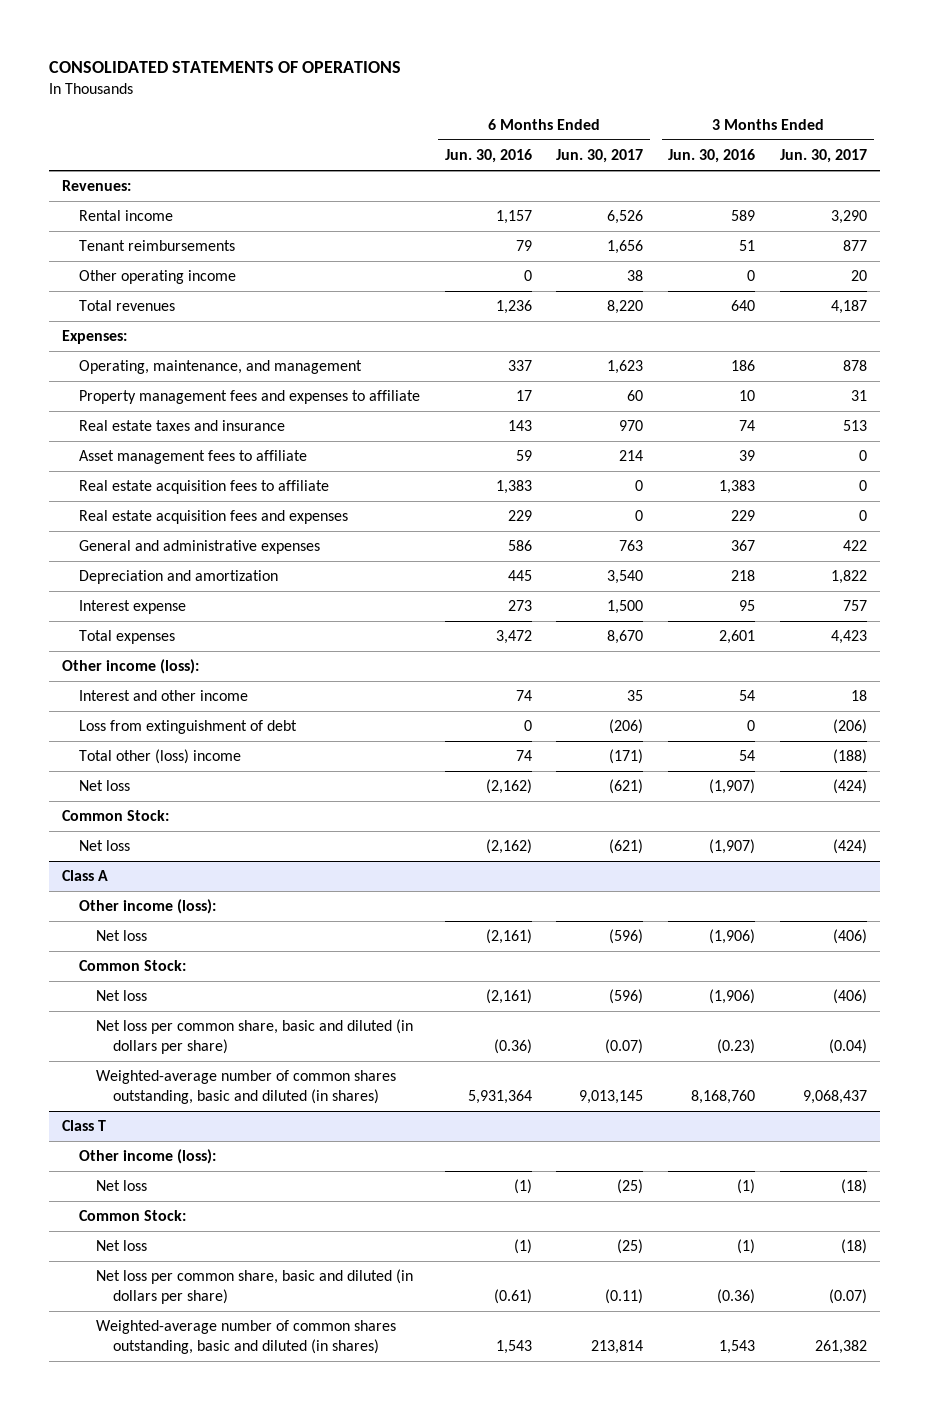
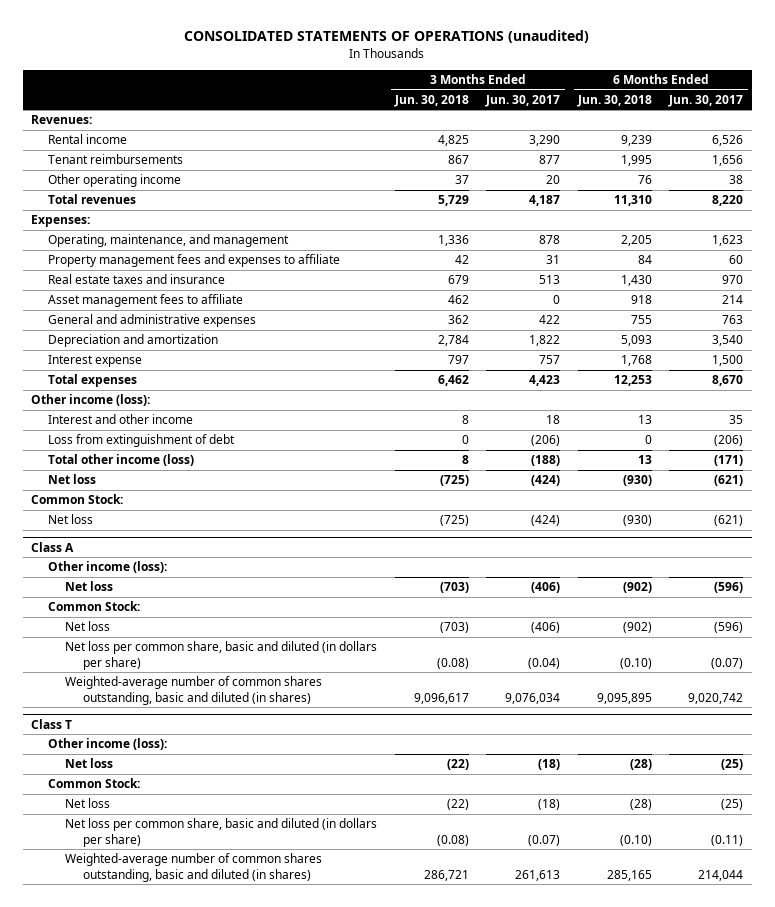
[49,61,402,74] CONSOLIDATED STATEMENTS OF OPERATIONS -> [184,30,590,44] CONSOLIDATED STATEMENTS OF OPERATIONS (unaudited)
[444,149,532,164] Jun. 30, 2016 -> none
[668,149,756,164] Jun. 30, 2016 -> none
none -> [393,95,469,108] Jun. 30, 2018
none -> [576,95,652,108] Jun. 30, 2018
[78,480,329,495] Real estate acquisition fees to affiliate -> none
[78,510,348,525] Real estate acquisition fees and expenses -> none
[78,749,241,765] Total other (loss) income -> [48,454,195,467] Total other income (loss)
[579,1089,644,1104] 9,013,145 -> [688,692,744,704] 9,020,742
[803,1089,868,1104] 9,068,437 -> [505,692,561,704] 9,076,034
[591,1339,644,1354] 213,814 -> [698,869,744,881] 214,044
[815,1339,868,1354] 261,382 -> [515,869,561,881] 261,613

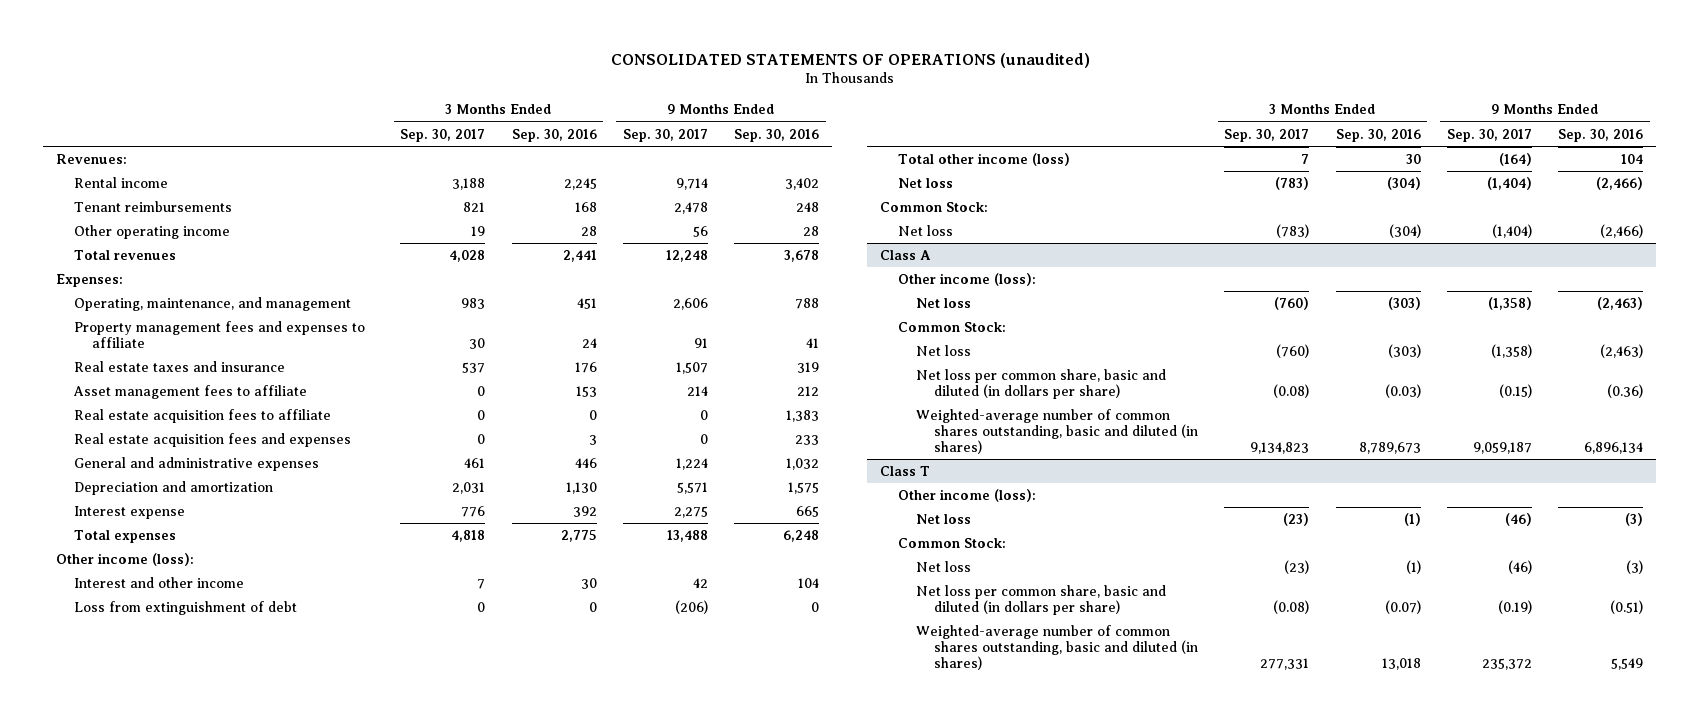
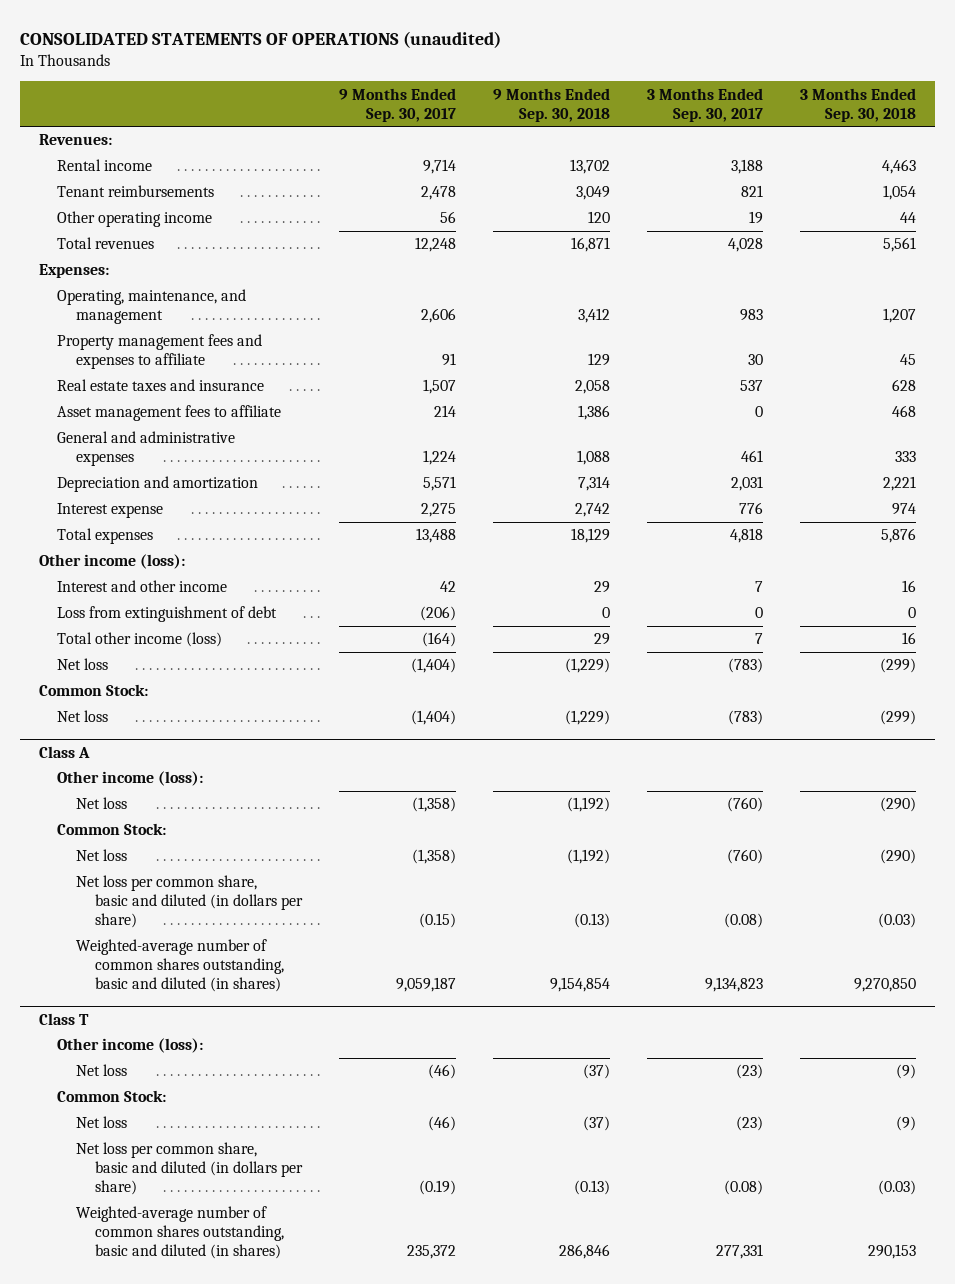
[511,128,597,142] Sep. 30, 2016 -> none
[734,128,820,142] Sep. 30, 2016 -> none
none -> [493,87,611,122] 9 Months Ended Sep. 30, 2018
none -> [800,87,917,122] 3 Months Ended Sep. 30, 2018
[74,408,332,423] Real estate acquisition fees to affiliate -> none
[74,432,352,447] Real estate acquisition fees and expenses -> none

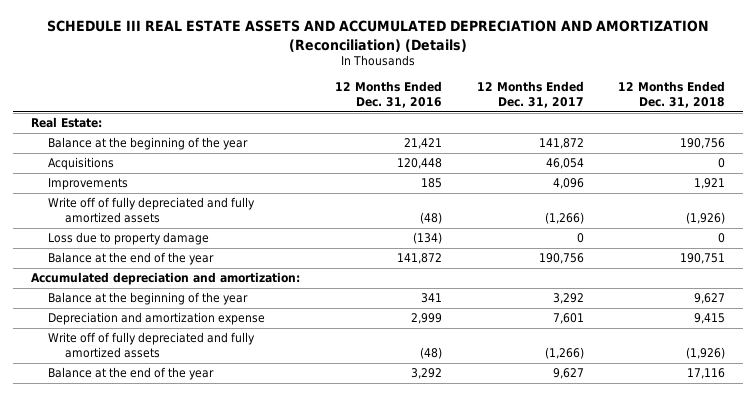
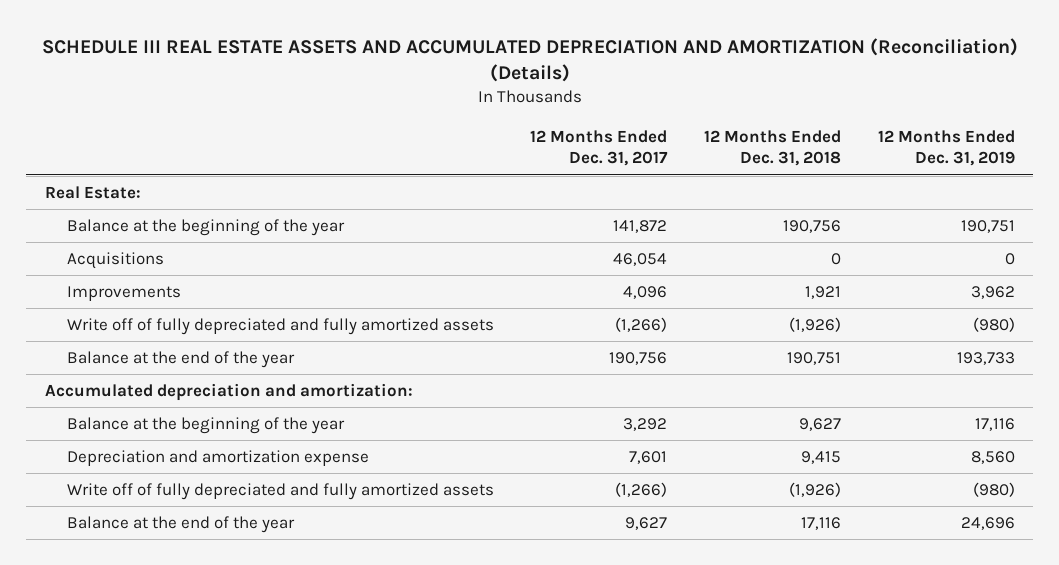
[334,81,442,109] 12 Months Ended Dec. 31, 2016 -> none
none -> [877,129,1015,167] 12 Months Ended Dec. 31, 2019
[47,232,209,246] Loss due to property damage -> none

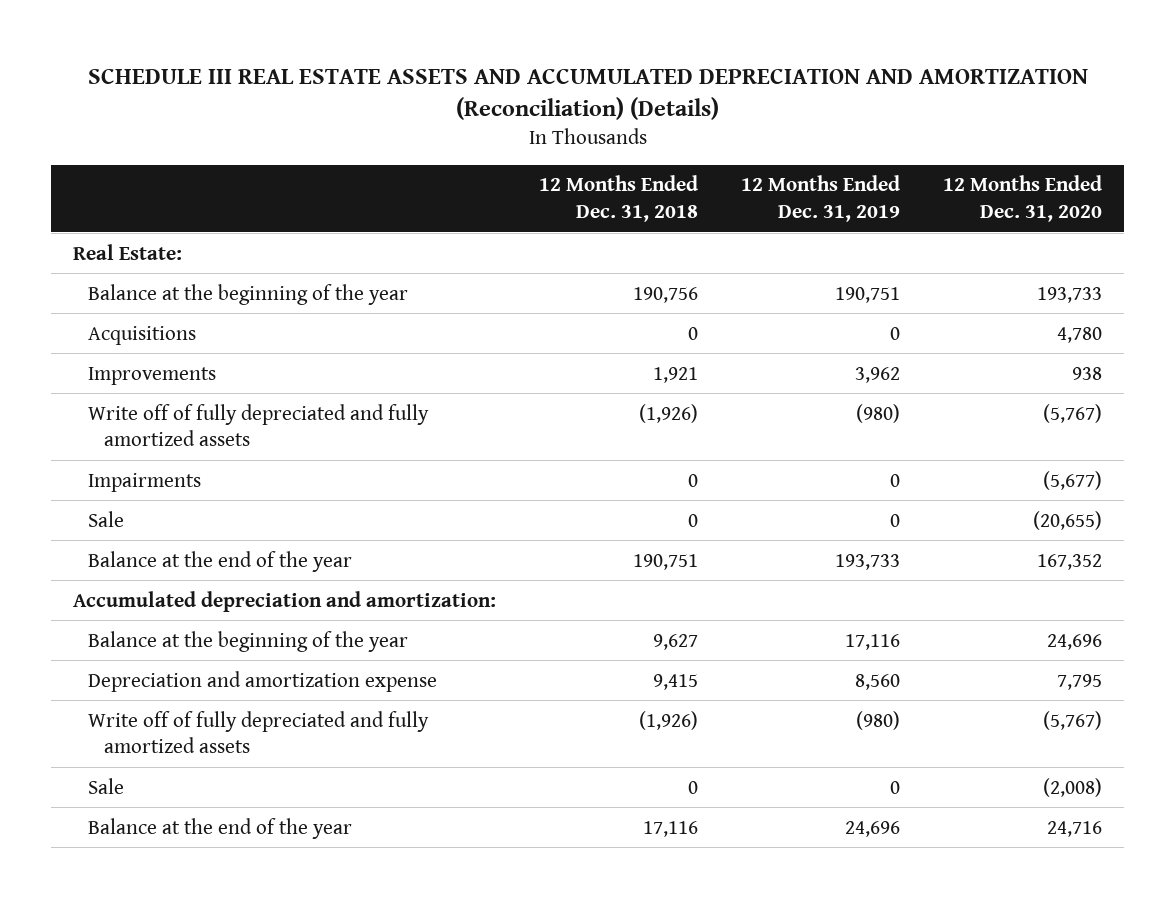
[530,129,669,167] 12 Months Ended Dec. 31, 2017 -> none
none -> [943,175,1103,222] 12 Months Ended Dec. 31, 2020
none -> [88,472,202,492] Impairments
none -> [88,510,125,527] Sale
none -> [88,777,125,794] Sale

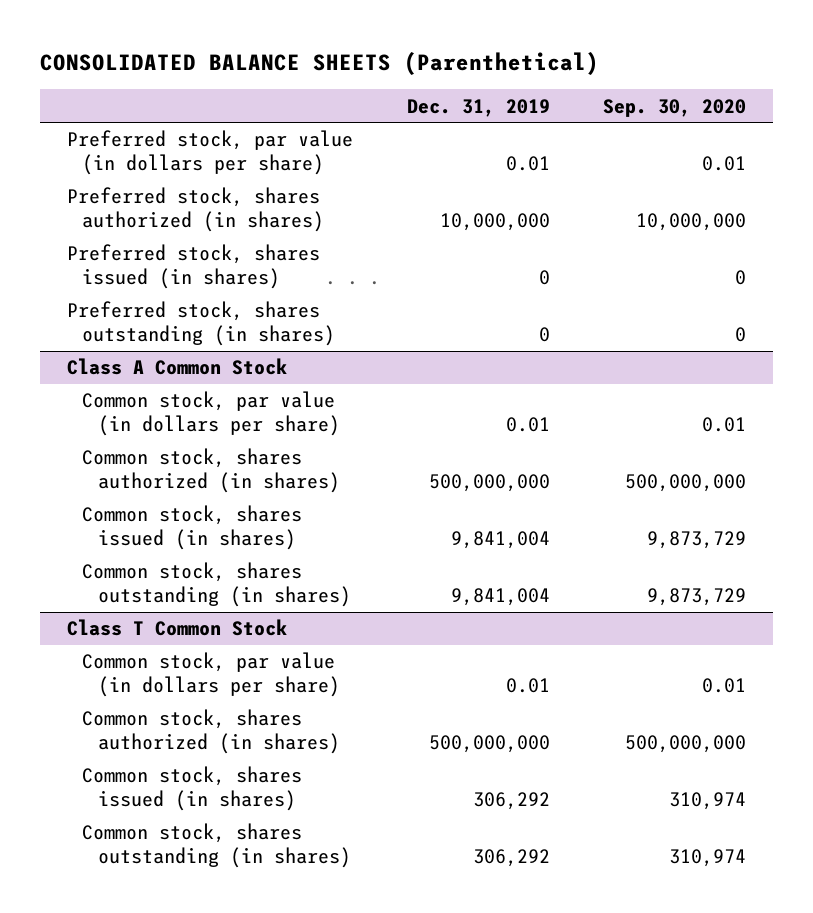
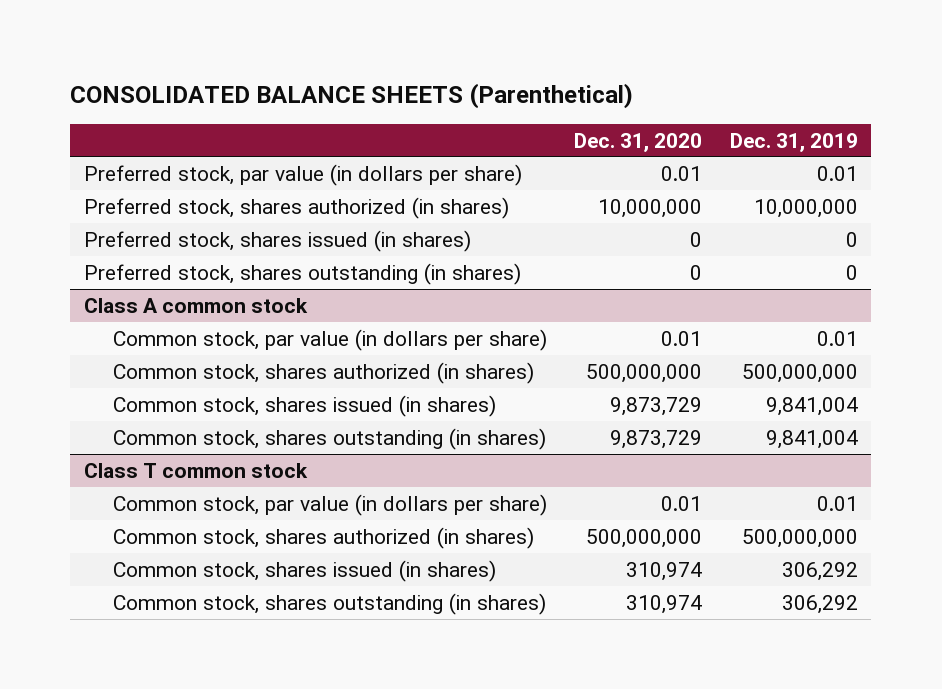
[603,98,747,117] Sep. 30, 2020 -> none
none -> [574,132,703,152] Dec. 31, 2020
[67,358,288,376] Class A Common Stock -> [83,297,308,313] Class A common stock
[67,619,288,637] Class T Common Stock -> [83,462,308,478] Class T common stock

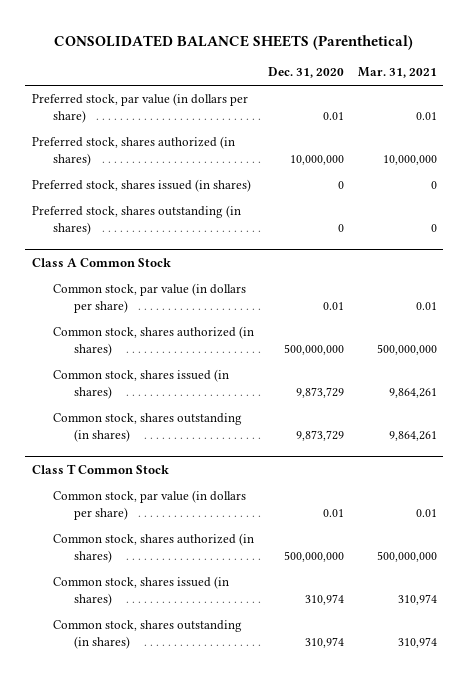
[729,132,858,152] Dec. 31, 2019 -> none
none -> [357,67,437,79] Mar. 31, 2021
[83,297,308,313] Class A common stock -> [32,257,172,267] Class A Common Stock
[83,462,308,478] Class T common stock -> [32,463,170,474] Class T Common Stock

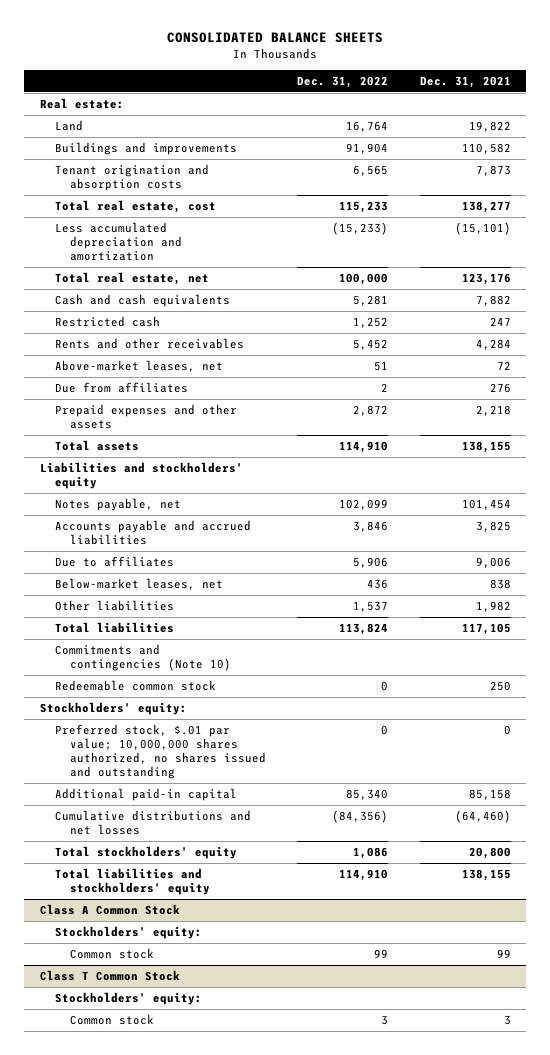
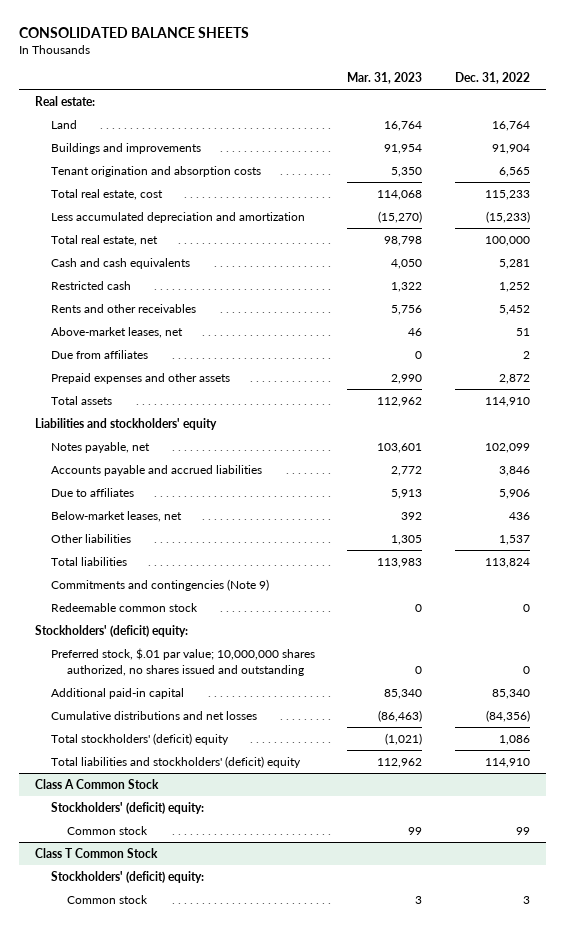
[419,75,511,88] Dec. 31, 2021 -> none
none -> [347,72,423,85] Mar. 31, 2023
[54,644,232,672] Commitments and contingencies (Note 10) -> [51,578,270,591] Commitments and contingencies (Note 9)
[39,702,187,716] Stockholders' equity: -> [35,624,189,637] Stockholders' (deficit) equity:
[54,846,237,860] Total stockholders' equity -> [51,732,230,745] Total stockholders' (deficit) equity
[54,868,211,896] Total liabilities and stockholders' equity -> [51,755,302,768] Total liabilities and stockholders' (deficit) equity
[54,926,202,940] Stockholders' equity: -> [51,801,205,814] Stockholders' (deficit) equity:
[54,992,202,1006] Stockholders' equity: -> [51,870,205,883] Stockholders' (deficit) equity:

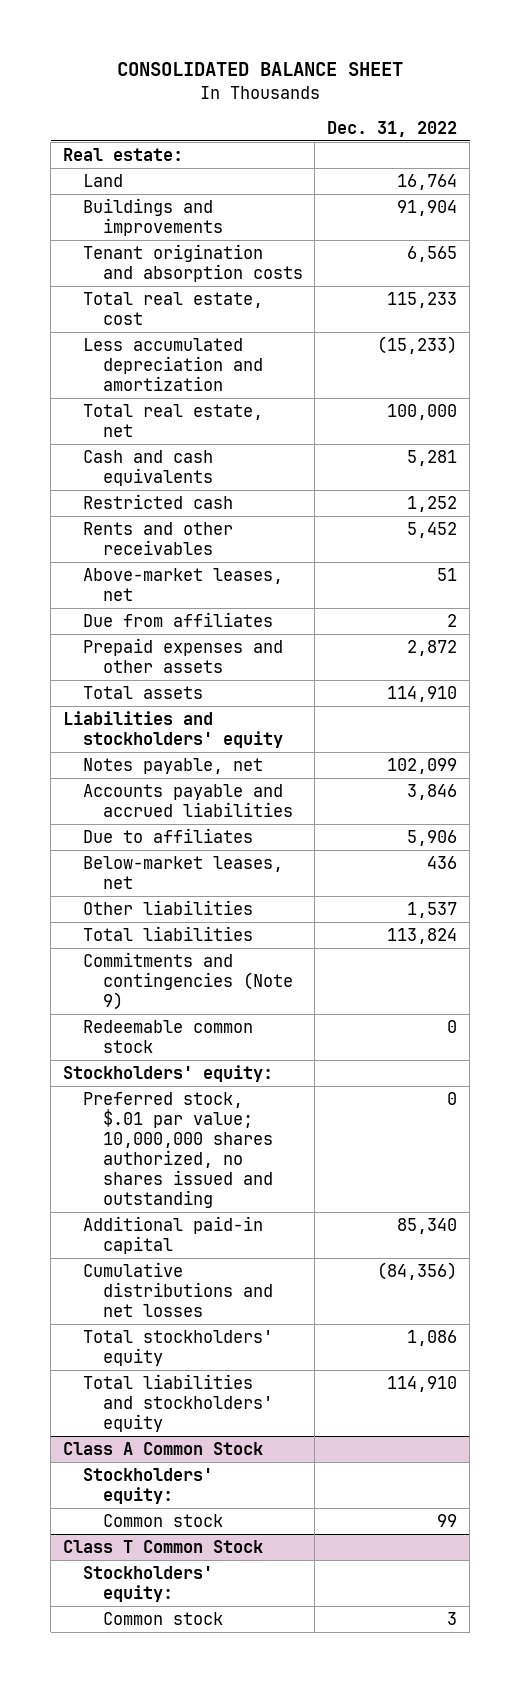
[18,26,249,38] CONSOLIDATED BALANCE SHEETS -> [117,62,404,77] CONSOLIDATED BALANCE SHEET
[347,72,423,85] Mar. 31, 2023 -> none
[35,624,189,637] Stockholders' (deficit) equity: -> [63,1064,274,1082] Stockholders' equity:
[51,732,230,745] Total stockholders' (deficit) equity -> [82,1329,273,1366] Total stockholders' equity
[51,755,302,768] Total liabilities and stockholders' (deficit) equity -> [82,1373,273,1433] Total liabilities and stockholders' equity
[51,801,205,814] Stockholders' (deficit) equity: -> [82,1467,213,1504] Stockholders' equity:
[51,870,205,883] Stockholders' (deficit) equity: -> [82,1565,213,1602] Stockholders' equity:

